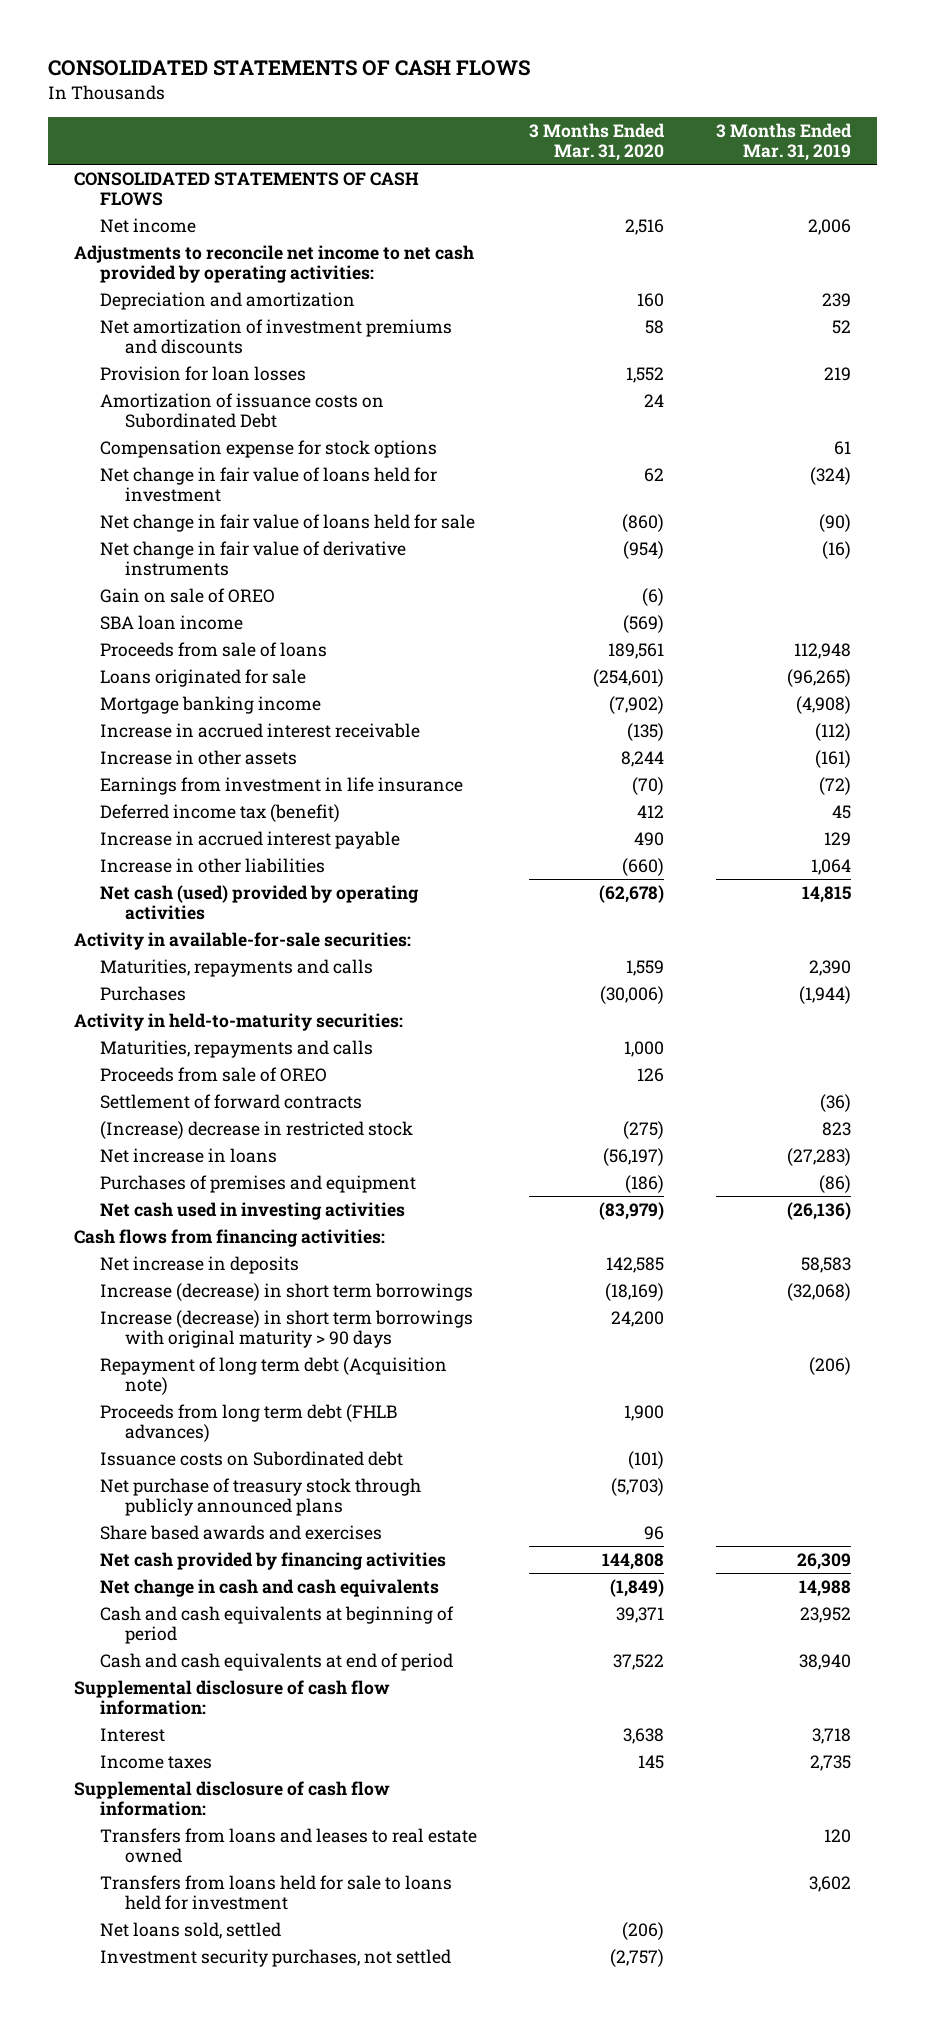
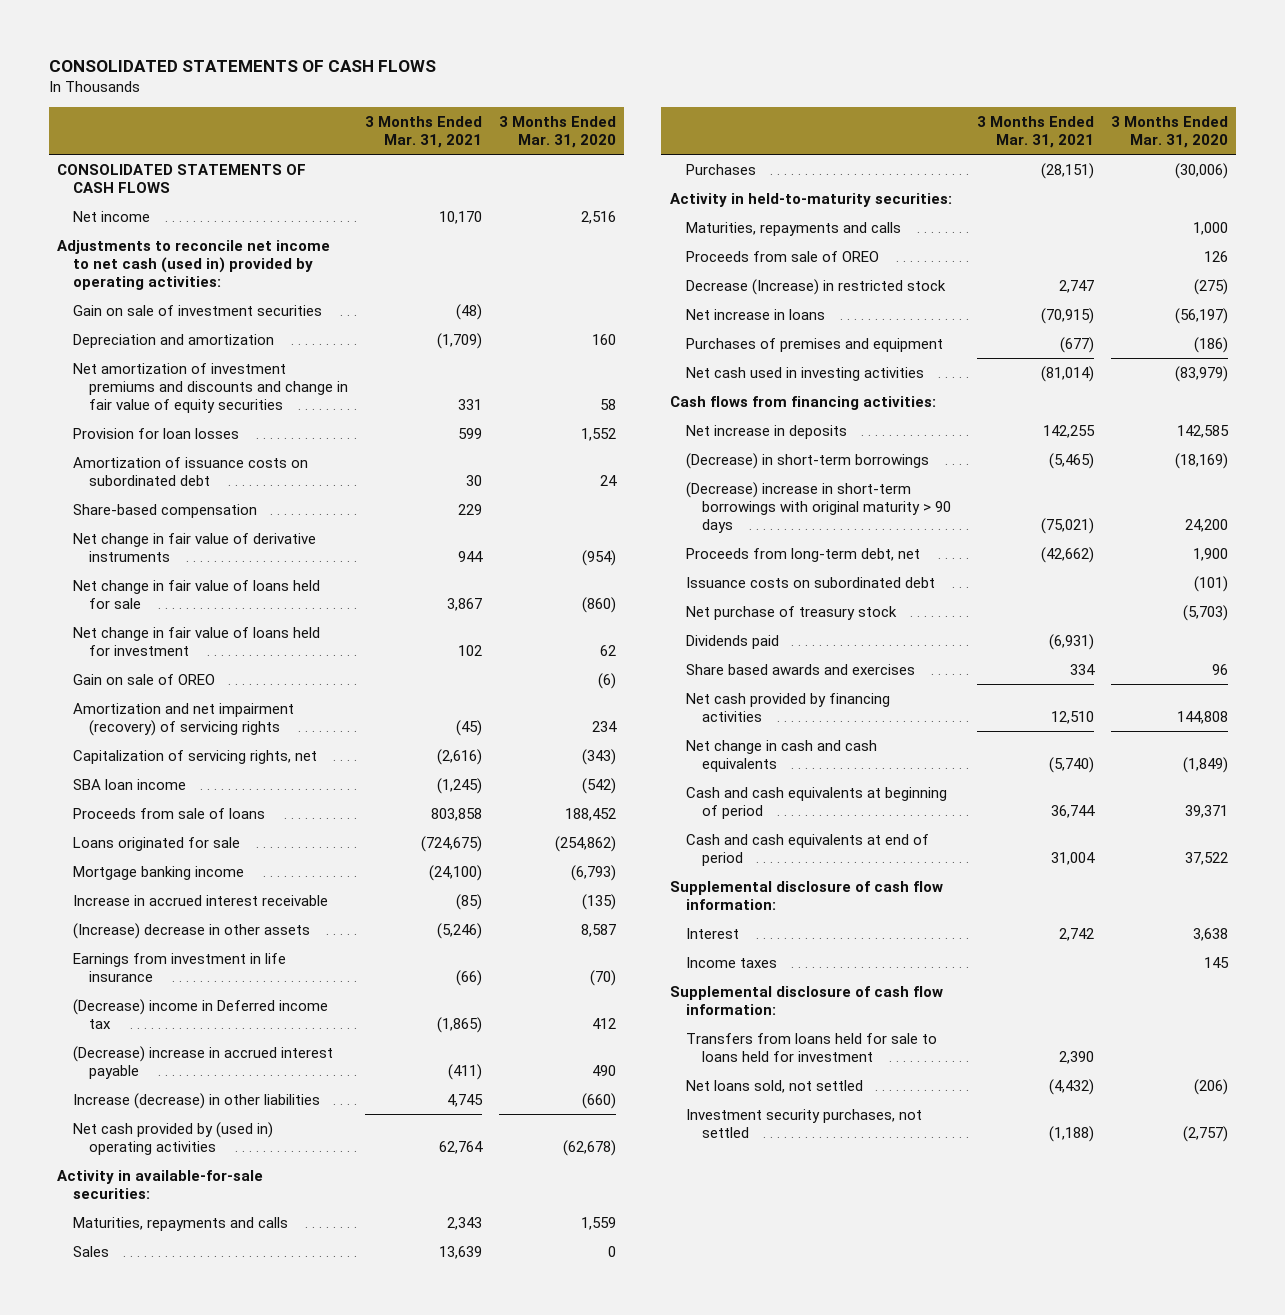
[716,122,853,162] 3 Months Ended Mar. 31, 2019 -> none
none -> [365,115,483,149] 3 Months Ended Mar. 31, 2021
[74,244,475,284] Adjustments to reconcile net income to net cash provided by operating activities: -> [57,239,331,291] Adjustments to reconcile net income to net cash (used in) provided by operating activities:
none -> [73,304,323,316] Gain on sale of investment securities
[99,318,452,355] Net amortization of investment premiums and discounts -> [73,362,349,414] Net amortization of investment premiums and discounts and change in fair value of equity securities
[99,439,437,458] Compensation expense for stock options -> none
[99,392,384,429] Amortization of issuance costs on Subordinated Debt -> [73,456,309,487] Amortization of issuance costs on subordinated debt
none -> [73,503,258,518] Share-based compensation
[99,513,475,532] Net change in fair value of loans held for sale -> [73,579,321,610] Net change in fair value of loans held for sale
[99,466,437,503] Net change in fair value of loans held for investment -> [73,626,321,657] Net change in fair value of loans held for investment
none -> [73,702,295,737] Amortization and net impairment (recovery) of servicing rights
none -> [73,749,318,764] Capitalization of servicing rights, net
[622,614,664,633] (569) -> [581,777,616,794] (542)
[607,642,664,659] 189,561 -> [564,807,616,821] 188,452
[592,668,664,687] (254,601) -> [554,835,616,852] (254,862)
[608,695,664,714] (7,902) -> [570,864,616,881] (6,793)
[99,749,297,765] Increase in other assets -> [73,922,311,939] (Increase) decrease in other assets
[620,750,664,767] 8,244 -> [580,923,616,937] 8,587
[99,803,340,822] Deferred income tax (benefit) -> [73,998,329,1030] (Decrease) income in Deferred income tax
[99,830,400,849] Increase in accrued interest payable -> [73,1045,334,1080] (Decrease) increase in accrued interest payable
[99,857,325,873] Increase in other liabilities -> [73,1092,321,1109] Increase (decrease) in other liabilities
[99,884,419,921] Net cash (used) provided by operating activities -> [73,1121,274,1156] Net cash provided by (used in) operating activities
none -> [73,1245,110,1257] Sales
[99,1093,362,1109] Settlement of forward contracts -> none
[99,1120,413,1139] (Increase) decrease in restricted stock -> [685,278,946,295] Decrease (Increase) in restricted stock
[99,1356,447,1396] Repayment of long term debt (Acquisition note) -> none
[99,1282,473,1301] Increase (decrease) in short term borrowings -> [685,452,929,469] (Decrease) in short-term borrowings
[99,1309,473,1349] Increase (decrease) in short term borrowings with original maturity > 90 days -> [685,481,951,534] (Decrease) increase in short-term borrowings with original maturity > 90 days
[99,1403,397,1443] Proceeds from long term debt (FHLB advances) -> [685,547,920,562] Proceeds from long-term debt, net
[99,1450,403,1466] Issuance costs on Subordinated debt -> [685,576,935,588] Issuance costs on subordinated debt
[99,1477,421,1517] Net purchase of treasury stock through publicly announced plans -> [685,605,897,620] Net purchase of treasury stock
none -> [685,634,779,649] Dividends paid
[99,1827,477,1864] Transfers from loans and leases to real estate owned -> none
[99,1921,281,1939] Net loans sold, settled -> [685,1079,863,1093] Net loans sold, not settled

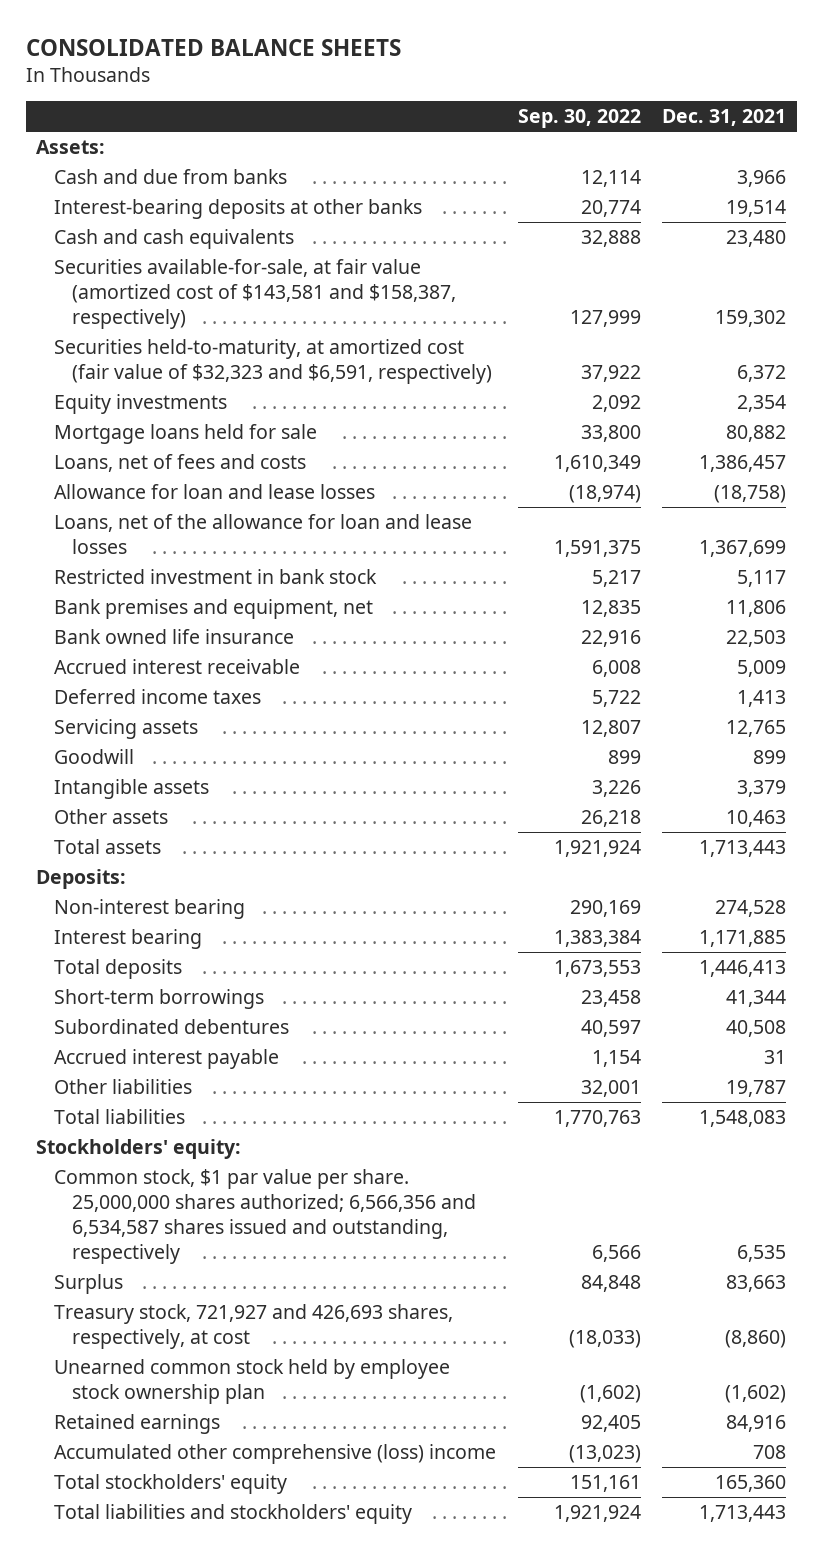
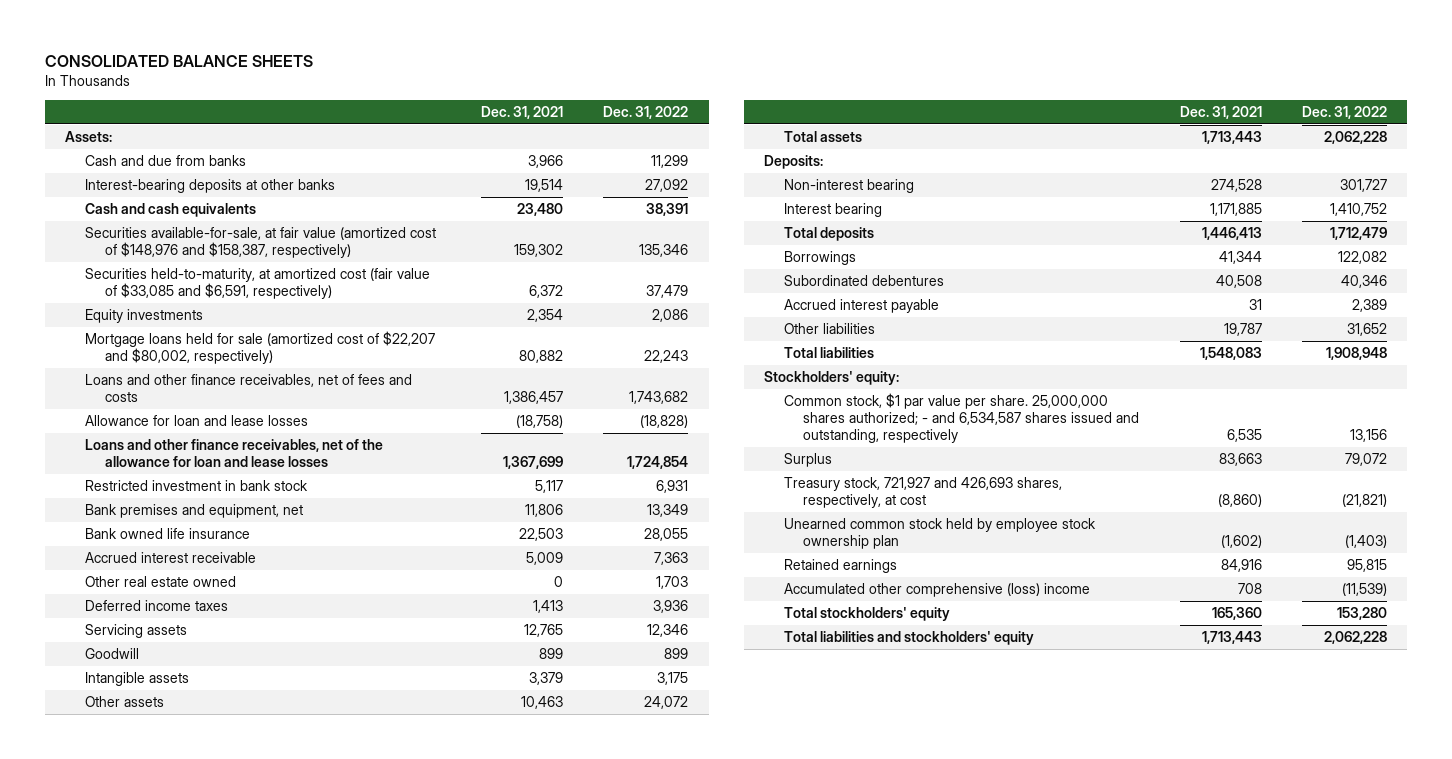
[517,109,641,129] Sep. 30, 2022 -> none
none -> [603,105,689,119] Dec. 31, 2022
[54,258,457,329] Securities available-for-sale, at fair value (amortized cost of $143,581 and $158,387, respectively) -> [84,227,436,259] Securities available-for-sale, at fair value (amortized cost of $148,976 and $158,387, respectively)
[54,338,493,384] Securities held-to-maturity, at amortized cost (fair value of $32,323 and $6,591, respectively) -> [84,268,430,300] Securities held-to-maturity, at amortized cost (fair value of $33,085 and $6,591, respectively)
[54,423,318,444] Mortgage loans held for sale -> [84,331,435,365] Mortgage loans held for sale (amortized cost of $22,207 and $80,002, respectively)
[54,453,307,472] Loans, net of fees and costs -> [84,374,412,403] Loans and other finance receivables, net of fees and costs
[54,513,473,554] Loans, net of the allowance for loan and lease losses -> [84,439,383,468] Loans and other finance receivables, net of the allowance for loan and lease losses
none -> [84,576,236,588] Other real estate owned
[54,988,265,1009] Short-term borrowings -> [783,251,856,266] Borrowings
[54,1168,477,1264] Common stock, $1 par value per share. 25,000,000 shares authorized; 6,566,356 and 6,534,587 shares issued and outstanding, respectively -> [783,393,1140,444] Common stock, $1 par value per share. 25,000,000 shares authorized; - and 6,534,587 shares issued and outstanding, respectively

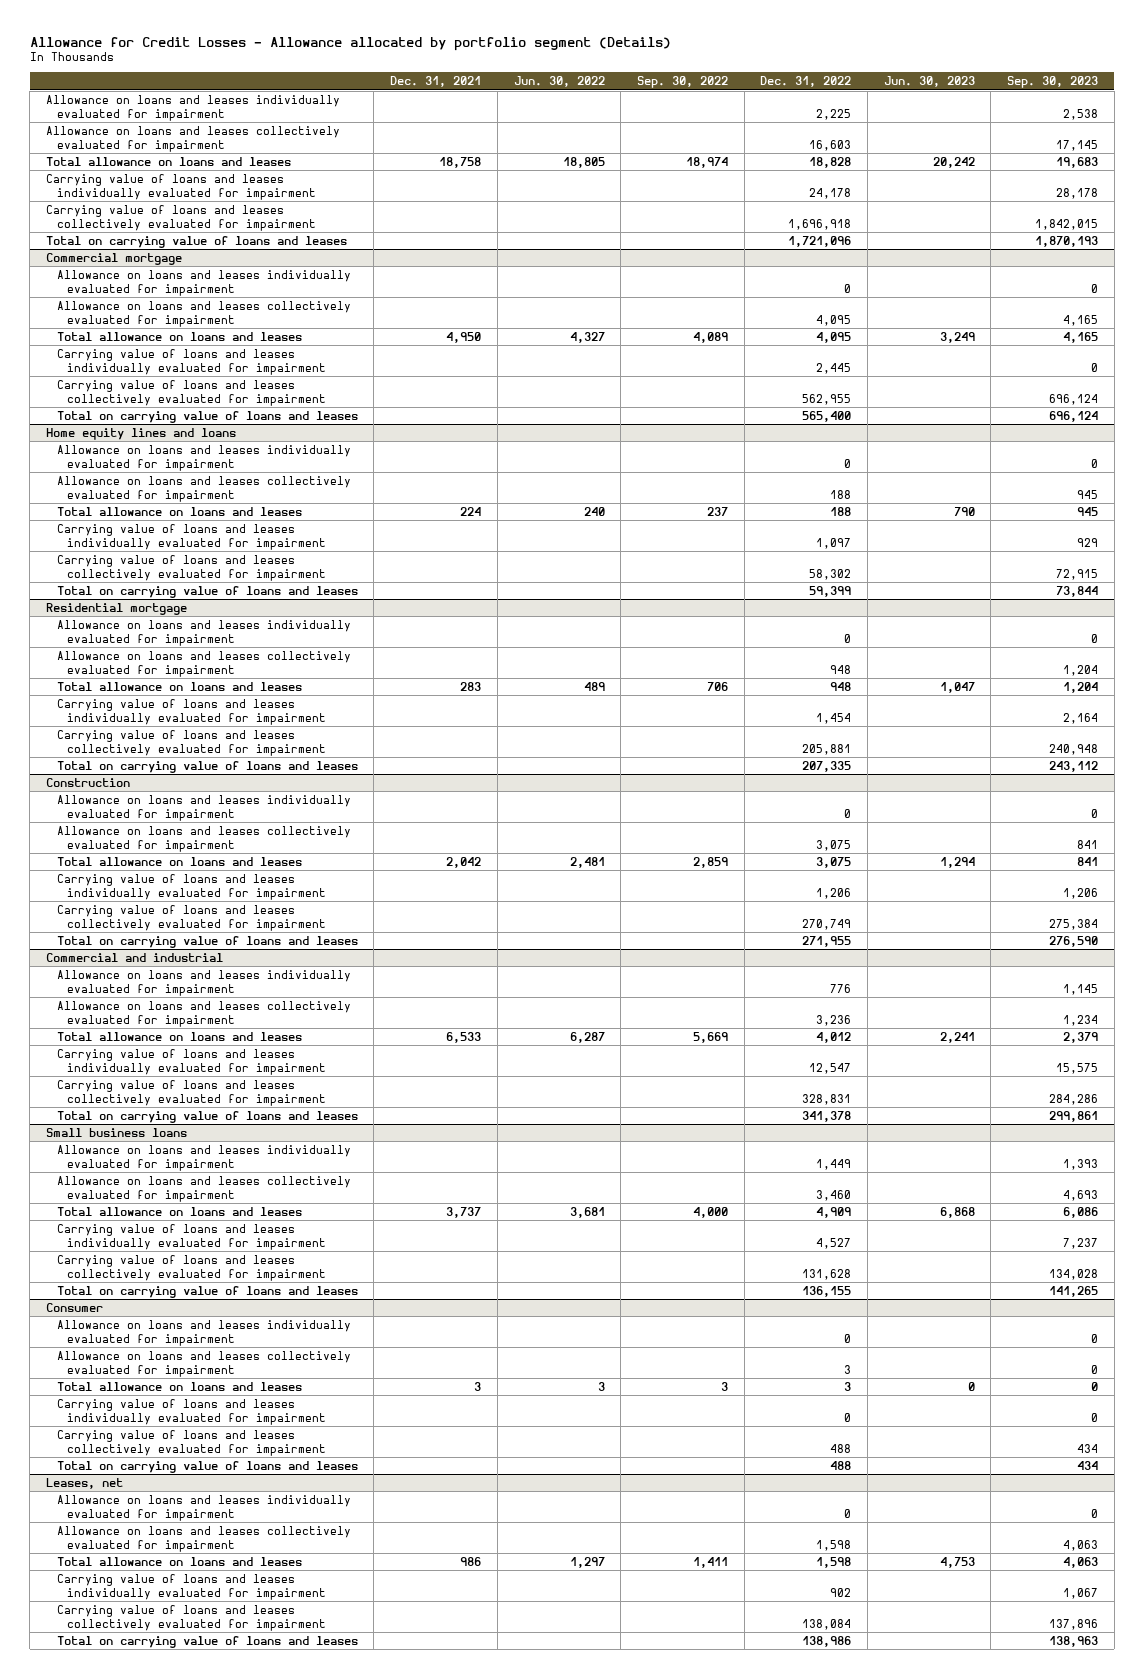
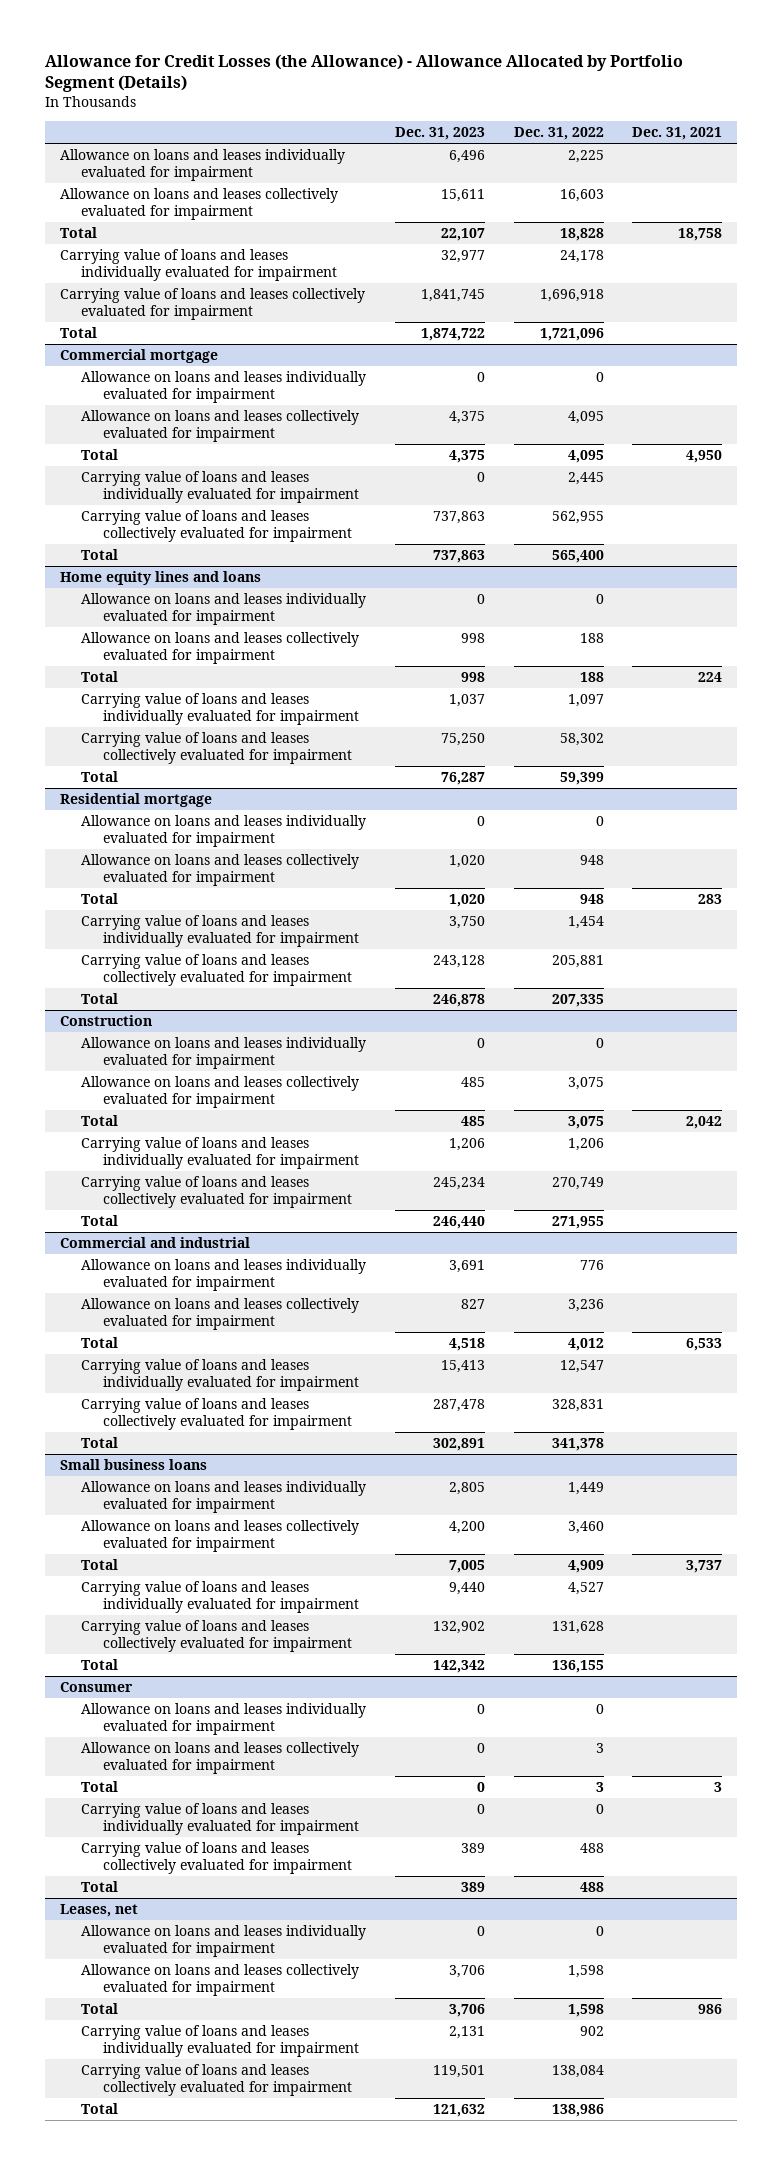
[29,36,671,51] Allowance for Credit Losses - Allowance allocated by portfolio segment (Details) -> [45,53,684,93] Allowance for Credit Losses (the Allowance) - Allowance Allocated by Portfolio Segment (Details)
[513,75,605,87] Jun. 30, 2022 -> none
[636,75,728,88] Sep. 30, 2022 -> none
[883,75,975,87] Jun. 30, 2023 -> none
[1007,75,1099,88] Sep. 30, 2023 -> none
none -> [395,126,486,140] Dec. 31, 2023
[46,156,292,166] Total allowance on loans and leases -> [59,227,97,239] Total
[46,235,348,248] Total on carrying value of loans and leases -> [59,327,97,339] Total
[56,331,302,341] Total allowance on loans and leases -> [81,449,119,461] Total
[56,410,358,423] Total on carrying value of loans and leases -> [81,549,119,561] Total
[56,506,302,516] Total allowance on loans and leases -> [81,671,119,683] Total
[56,585,358,598] Total on carrying value of loans and leases -> [81,771,119,783] Total
[56,681,302,691] Total allowance on loans and leases -> [81,893,119,905] Total
[56,760,358,773] Total on carrying value of loans and leases -> [81,993,119,1005] Total
[56,856,302,866] Total allowance on loans and leases -> [81,1115,119,1127] Total
[56,935,358,948] Total on carrying value of loans and leases -> [81,1215,119,1227] Total
[56,1031,302,1041] Total allowance on loans and leases -> [81,1337,119,1349] Total
[56,1110,358,1123] Total on carrying value of loans and leases -> [81,1437,119,1449] Total
[56,1206,302,1216] Total allowance on loans and leases -> [81,1559,119,1571] Total
[56,1285,358,1298] Total on carrying value of loans and leases -> [81,1659,119,1671] Total
[56,1381,302,1391] Total allowance on loans and leases -> [81,1781,119,1793] Total
[56,1460,358,1473] Total on carrying value of loans and leases -> [81,1881,119,1893] Total
[56,1556,302,1566] Total allowance on loans and leases -> [81,2003,119,2015] Total
[56,1635,358,1648] Total on carrying value of loans and leases -> [81,2103,119,2115] Total

